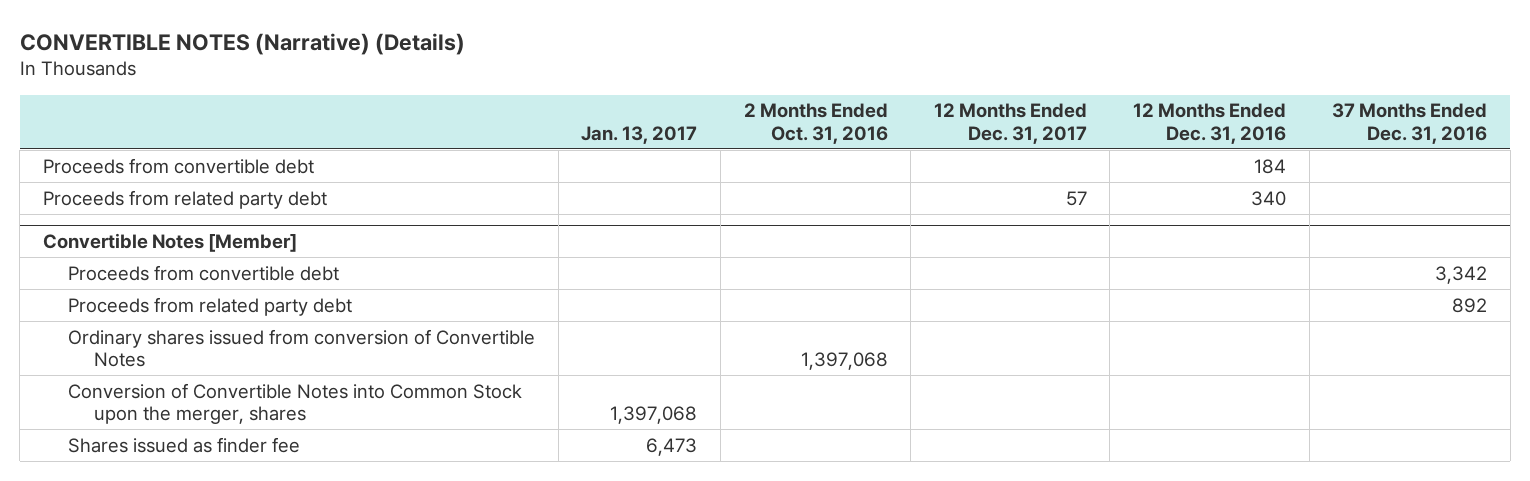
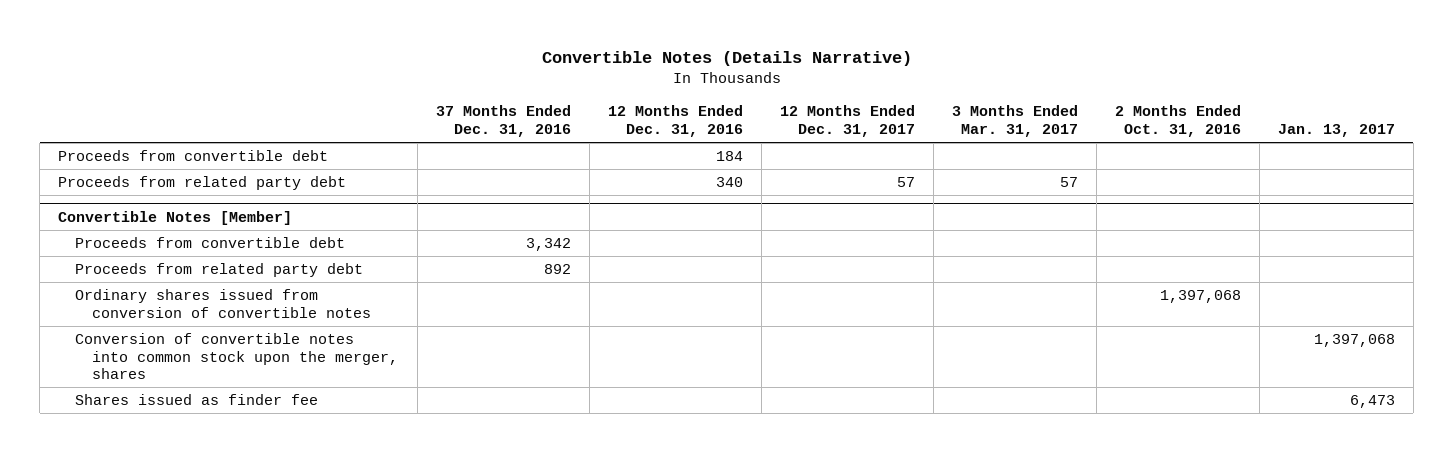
[19,32,465,55] CONVERTIBLE NOTES (Narrative) (Details) -> [541,50,912,66] Convertible Notes (Details Narrative)
none -> [951,105,1078,137] 3 Months Ended Mar. 31, 2017
[68,328,536,367] Ordinary shares issued from conversion of Convertible Notes -> [75,289,372,318] Ordinary shares issued from conversion of convertible notes
[68,382,523,424] Conversion of Convertible Notes into Common Stock upon the merger, shares -> [75,333,399,379] Conversion of convertible notes into common stock upon the merger, shares

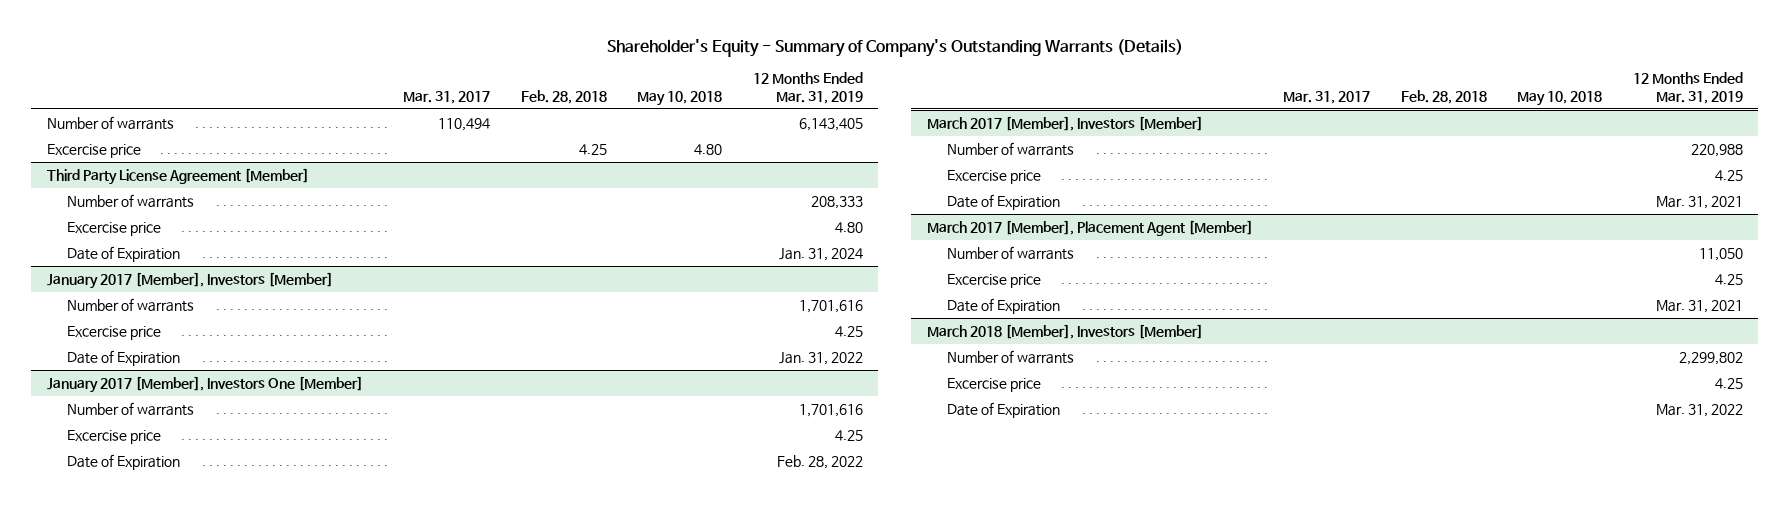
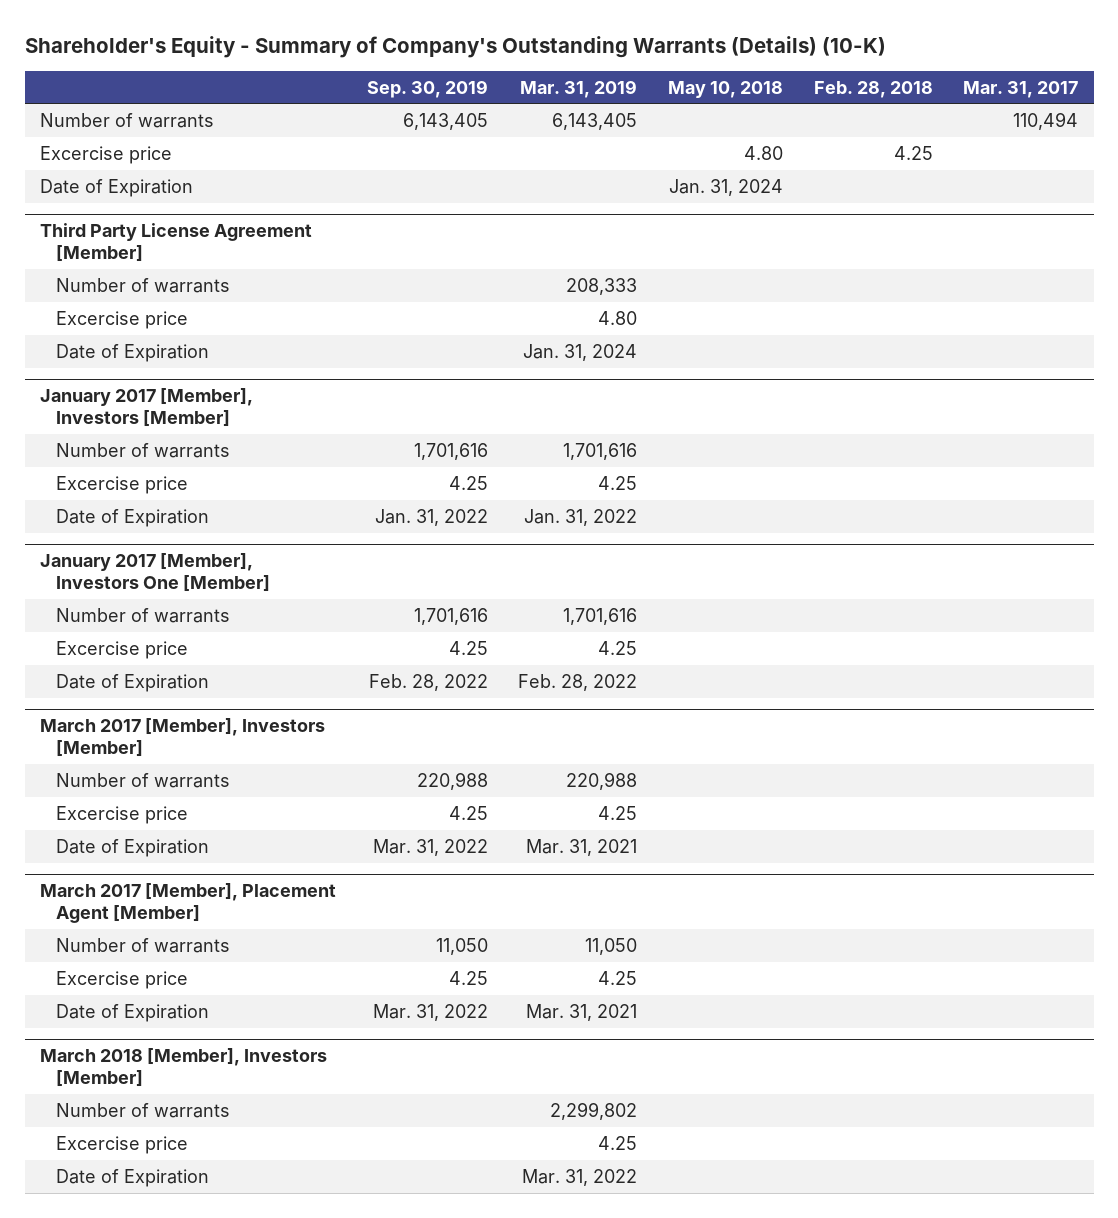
[606,38,1183,57] Shareholder's Equity - Summary of Company's Outstanding Warrants (Details) -> [24,35,886,58] Shareholder's Equity - Summary of Company's Outstanding Warrants (Details) (10-K)
[752,72,863,104] 12 Months Ended Mar. 31, 2019 -> none
none -> [366,79,488,98] Sep. 30, 2019
none -> [520,79,638,98] Mar. 31, 2019
none -> [40,178,194,197] Date of Expiration

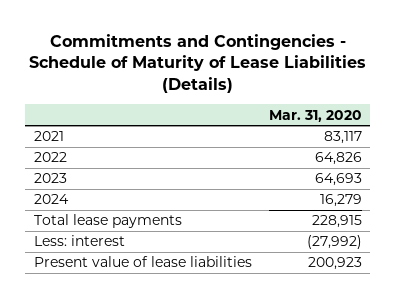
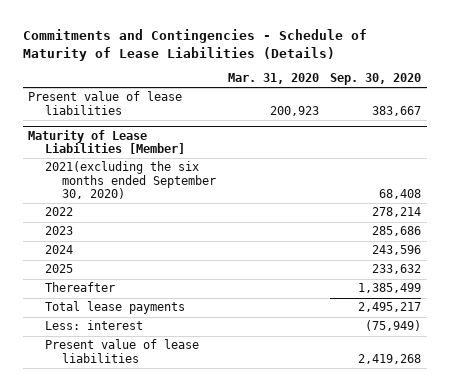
none -> [330,73,422,86] Sep. 30, 2020
[33,131,64,142] 2021 -> none
[33,152,67,163] 2022 -> none
[33,173,67,184] 2023 -> none
[33,194,69,205] 2024 -> none
[33,214,182,229] Total lease payments -> none
[33,235,125,247] Less: interest -> none
none -> [28,130,186,155] Maturity of Lease Liabilities [Member]
none -> [45,161,217,199] 2021(excluding the six months ended September 30, 2020)
none -> [45,207,74,217] 2022
none -> [45,226,74,236] 2023
none -> [45,245,74,255] 2024
none -> [45,264,74,274] 2025
none -> [45,282,116,293] Thereafter
none -> [45,301,186,315] Total lease payments
none -> [45,320,144,331] Less: interest
none -> [45,339,200,363] Present value of lease liabilities

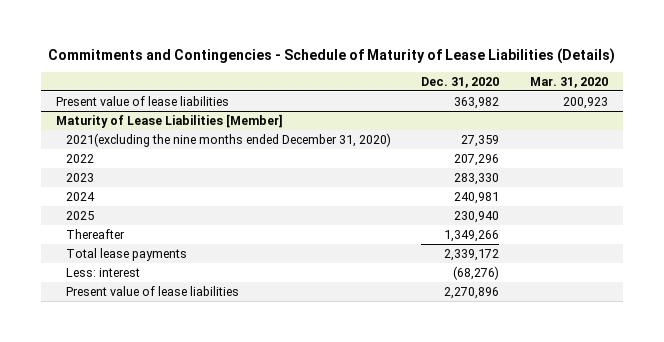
[330,73,422,86] Sep. 30, 2020 -> none
none -> [421,76,500,88] Dec. 31, 2020
[45,161,217,199] 2021(excluding the six months ended September 30, 2020) -> [65,132,391,147] 2021(excluding the nine months ended December 31, 2020)

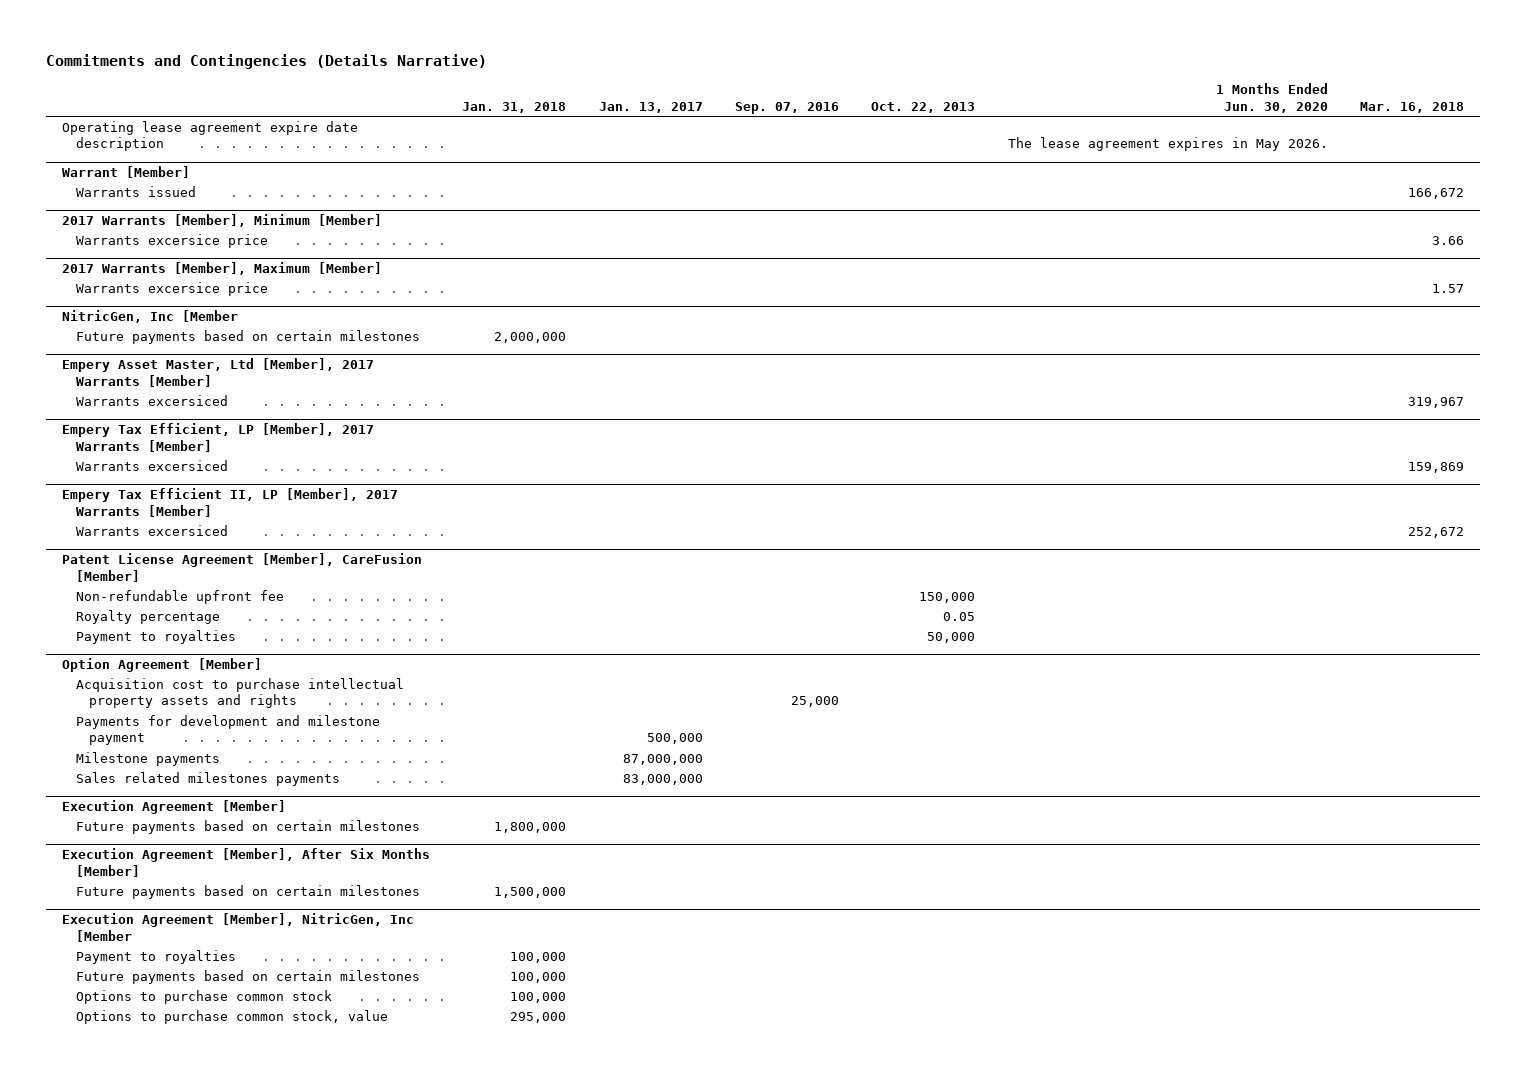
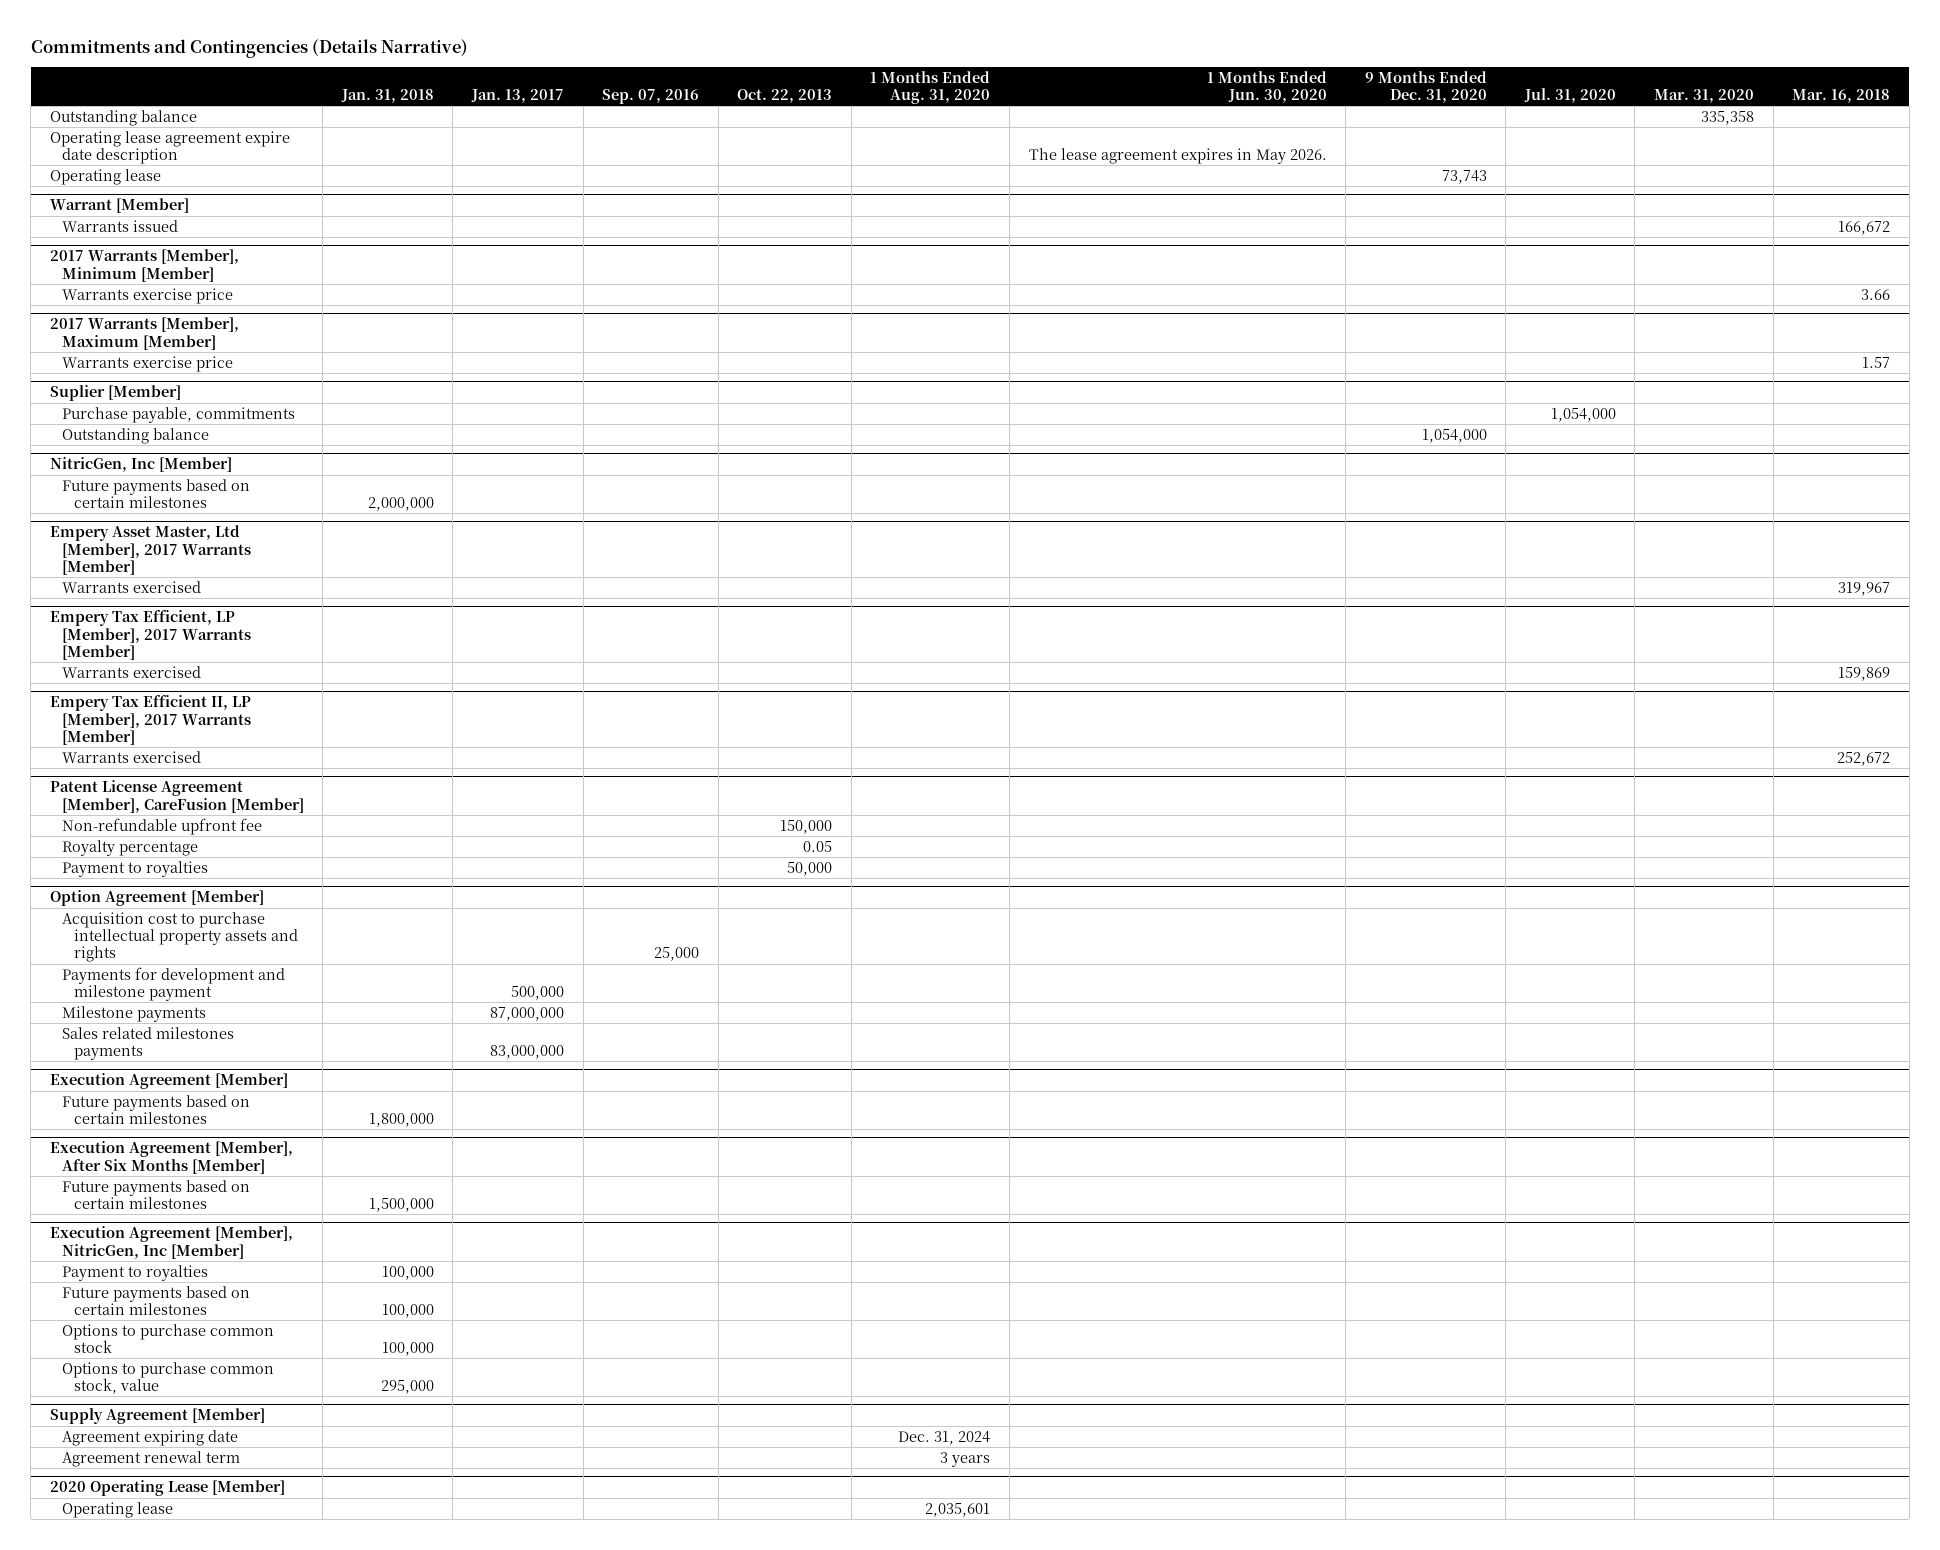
none -> [870,70,991,105] 1 Months Ended Aug. 31, 2020
none -> [1364,70,1487,104] 9 Months Ended Dec. 31, 2020
none -> [1523,88,1616,104] Jul. 31, 2020
none -> [1653,89,1754,104] Mar. 31, 2020
none -> [49,109,197,126] Outstanding balance
none -> [49,168,161,185] Operating lease
[75,233,268,248] Warrants excersice price -> [61,287,233,304] Warrants exercise price
[75,281,268,296] Warrants excersice price -> [61,355,233,372] Warrants exercise price
none -> [49,385,181,402] Suplier [Member]
none -> [61,406,295,423] Purchase payable, commitments
none -> [61,427,209,444] Outstanding balance
[61,310,238,324] NitricGen, Inc [Member -> [49,457,232,473] NitricGen, Inc [Member]
[75,394,228,406] Warrants excersiced -> [61,580,201,593] Warrants exercised
[75,459,228,471] Warrants excersiced -> [61,665,201,678] Warrants exercised
[75,524,228,536] Warrants excersiced -> [61,750,201,763] Warrants exercised
[61,913,414,942] Execution Agreement [Member], NitricGen, Inc [Member -> [49,1226,293,1259] Execution Agreement [Member], NitricGen, Inc [Member]
none -> [49,1408,265,1425] Supply Agreement [Member]
none -> [61,1429,238,1446] Agreement expiring date
none -> [61,1450,240,1467] Agreement renewal term
none -> [49,1480,285,1497] 2020 Operating Lease [Member]
none -> [61,1501,173,1518] Operating lease

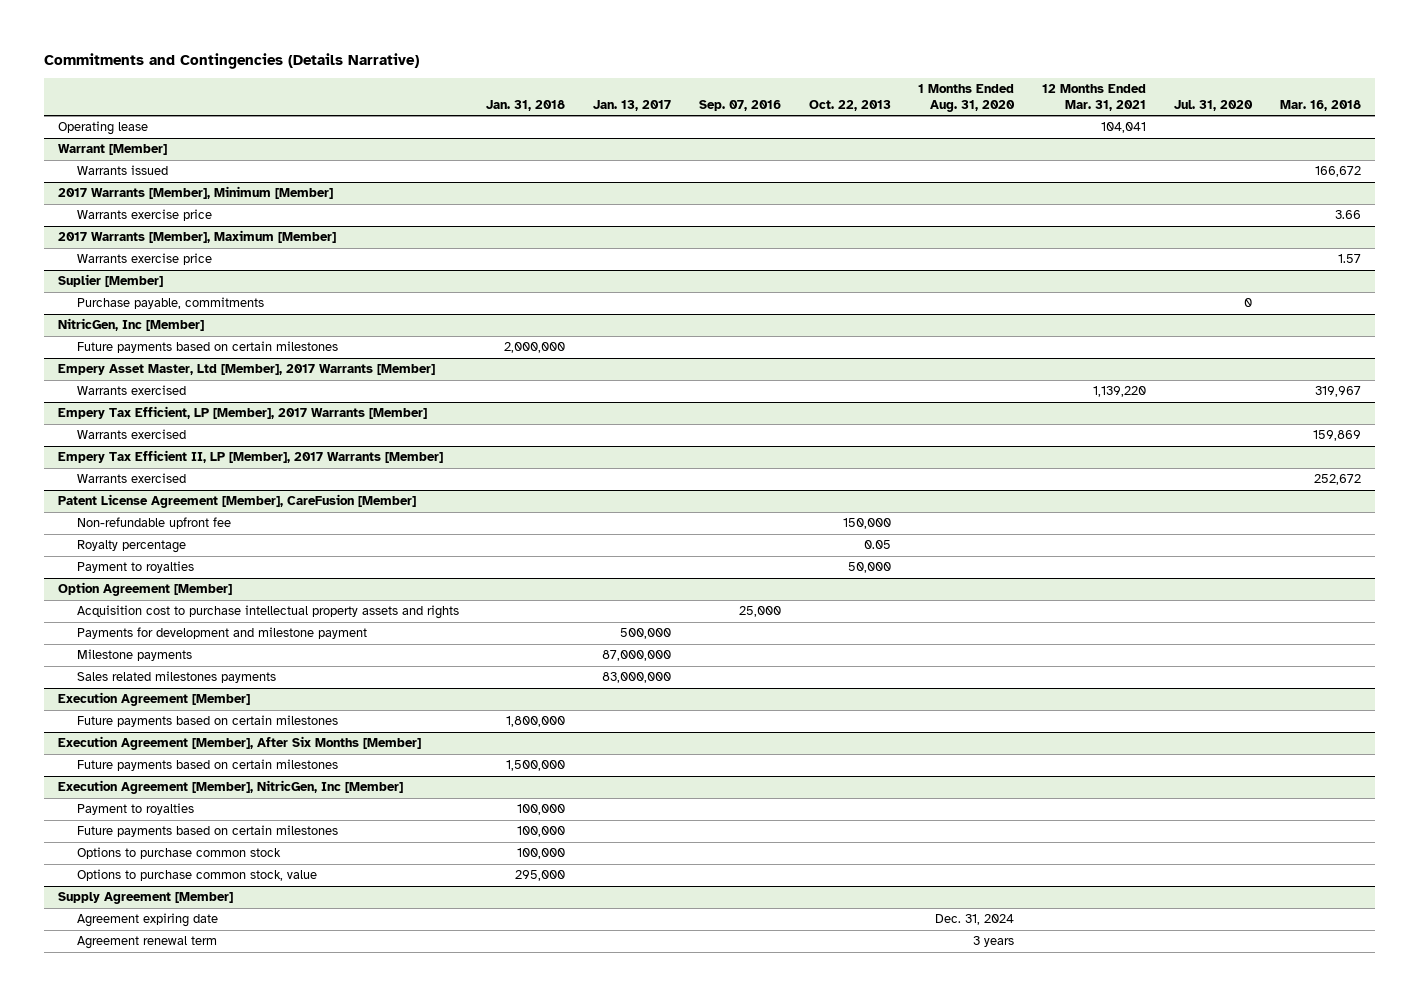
[1206,70,1327,104] 1 Months Ended Jun. 30, 2020 -> none
[1364,70,1487,104] 9 Months Ended Dec. 31, 2020 -> none
[1653,89,1754,104] Mar. 31, 2020 -> none
none -> [1042,83,1147,111] 12 Months Ended Mar. 31, 2021
[49,109,197,126] Outstanding balance -> none
[49,130,290,165] Operating lease agreement expire date description -> none
[61,427,209,444] Outstanding balance -> none
[1550,407,1616,422] 1,054,000 -> [1243,298,1252,308] 0
[49,1480,285,1497] 2020 Operating Lease [Member] -> none
[61,1501,173,1518] Operating lease -> none

